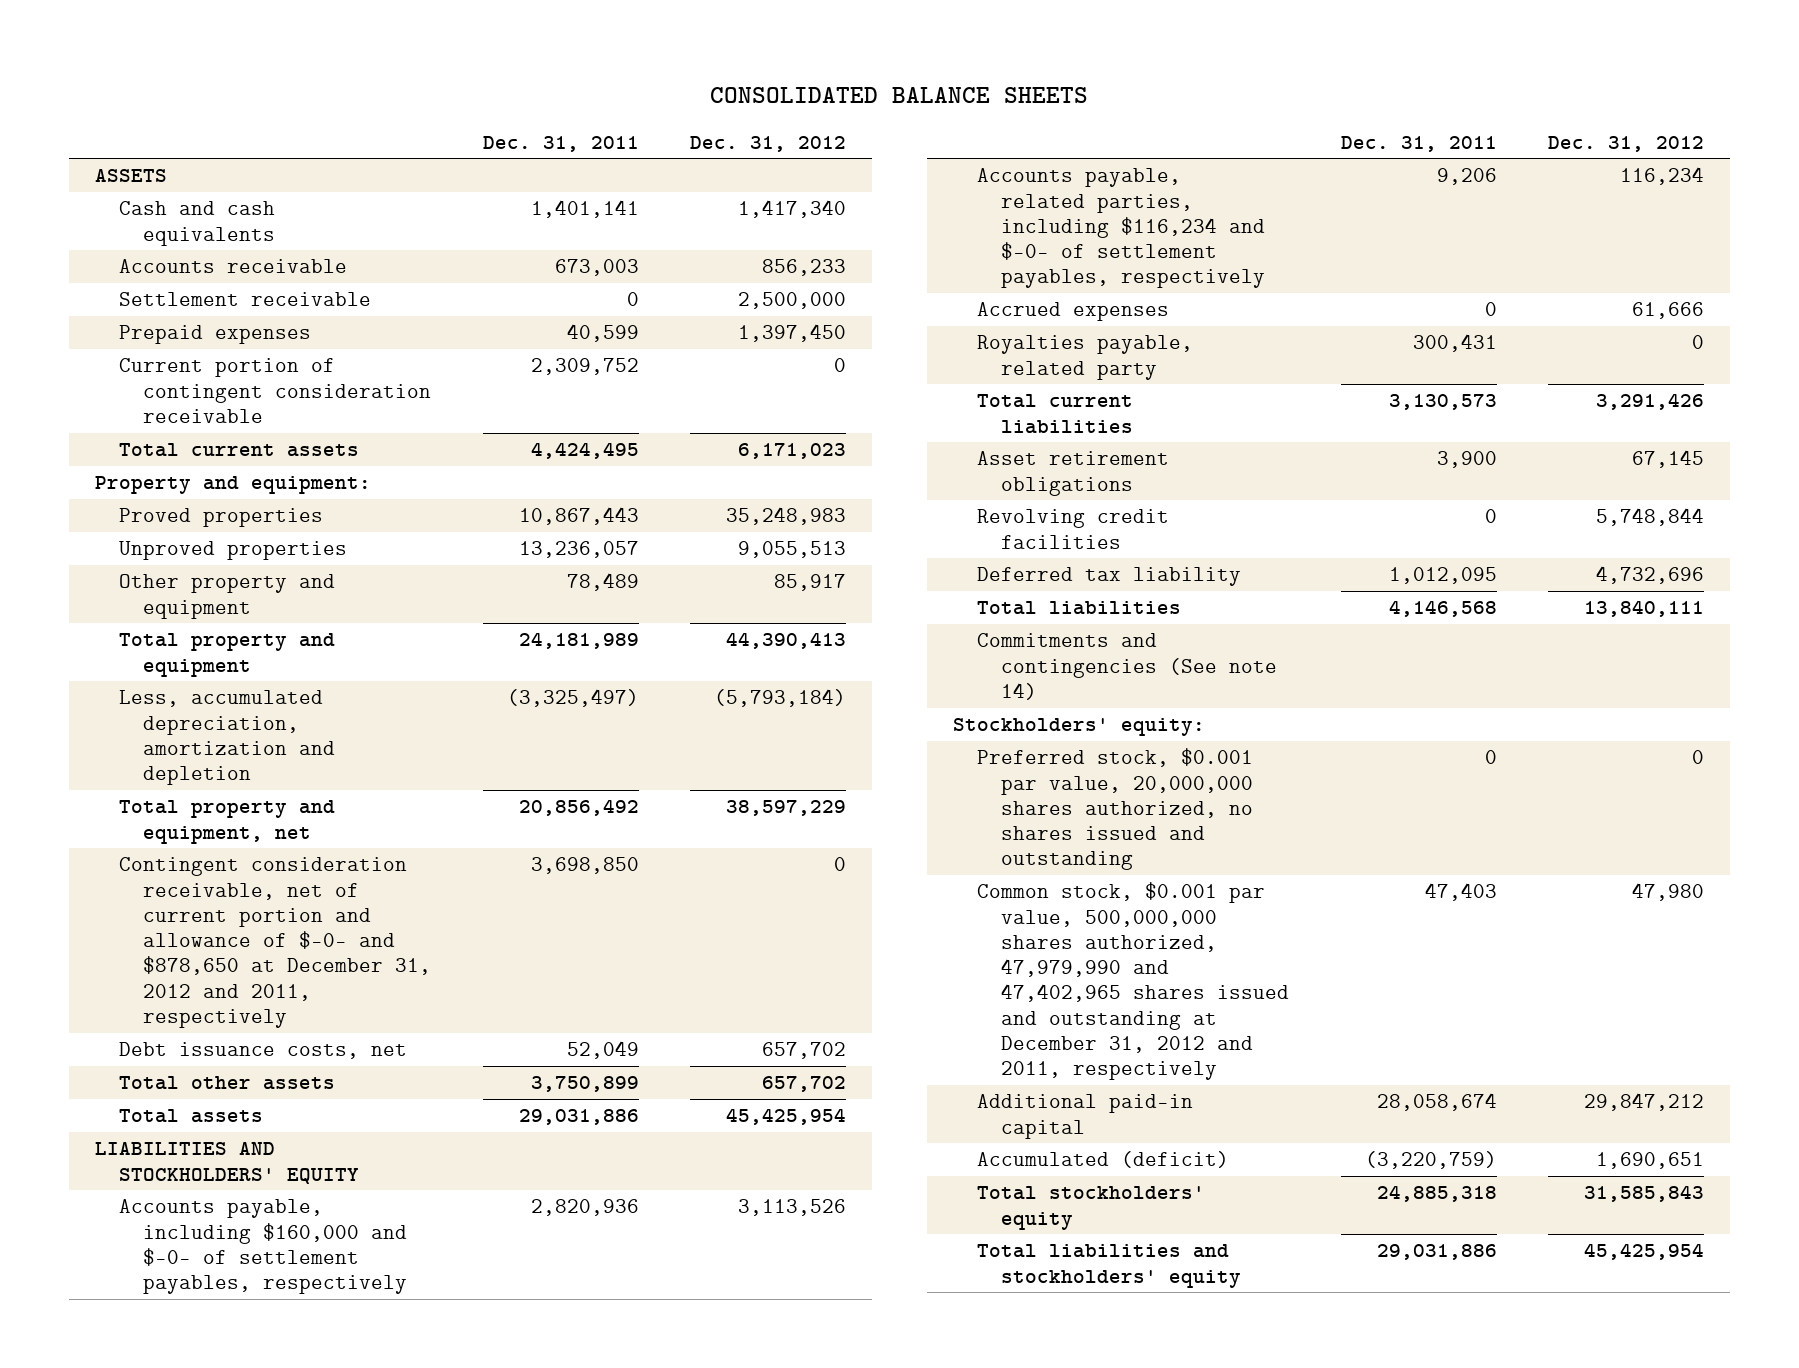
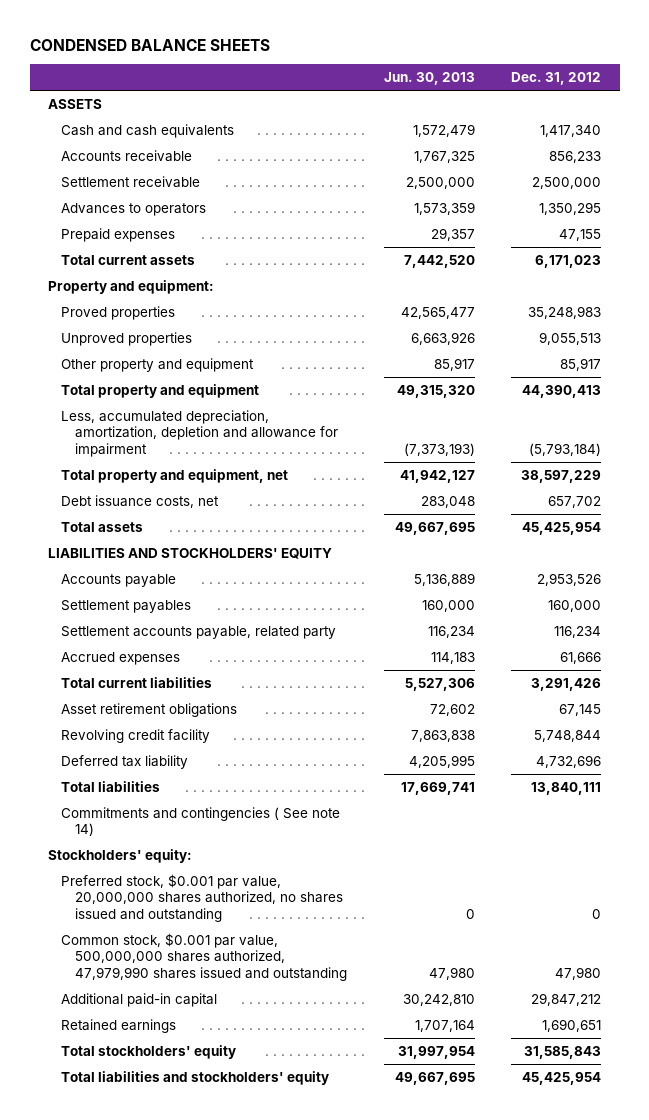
[710,87,1089,104] CONSOLIDATED BALANCE SHEETS -> [29,38,270,51] CONDENSED BALANCE SHEETS
[482,135,639,152] Dec. 31, 2011 -> none
none -> [383,72,475,86] Jun. 30, 2013
[119,358,432,423] Current portion of contingent consideration receivable -> none
none -> [61,202,207,216] Advances to operators
[738,324,847,343] 1,397,450 -> [559,228,602,241] 47,155
[119,690,336,786] Less, accumulated depreciation, amortization and depletion -> [61,409,338,457] Less, accumulated depreciation, amortization, depletion and allowance for impairment
[119,857,432,1029] Contingent consideration receivable, net of current portion and allowance of $-0- and $878,650 at December 31, 2012 and 2011, respectively -> none
[119,1076,336,1091] Total other assets -> none
[119,1199,408,1295] Accounts payable, including $160,000 and $-0- of settlement payables, respectively -> none
none -> [61,573,177,587] Accounts payable
none -> [61,599,192,613] Settlement payables
[976,168,1266,289] Accounts payable, related parties, including $116,234 and $-0- of settlement payables, respectively -> [61,625,337,639] Settlement accounts payable, related party
[976,335,1193,380] Royalties payable, related party -> none
[976,509,1169,549] Revolving credit facilities -> [61,728,211,743] Revolving credit facility
[976,633,1278,700] Commitments and contingencies (See note 14) -> [61,806,341,837] Commitments and contingencies ( See note 14)
[976,882,1290,1081] Common stock, $0.001 par value, 500,000,000 shares authorized, 47,979,990 and 47,402,965 shares issued and outstanding at December 31, 2012 and 2011, respectively -> [61,932,347,981] Common stock, $0.001 par value, 500,000,000 shares authorized, 47,979,990 shares issued and outstanding
[976,1151,1229,1169] Accumulated (deficit) -> [61,1018,177,1033] Retained earnings

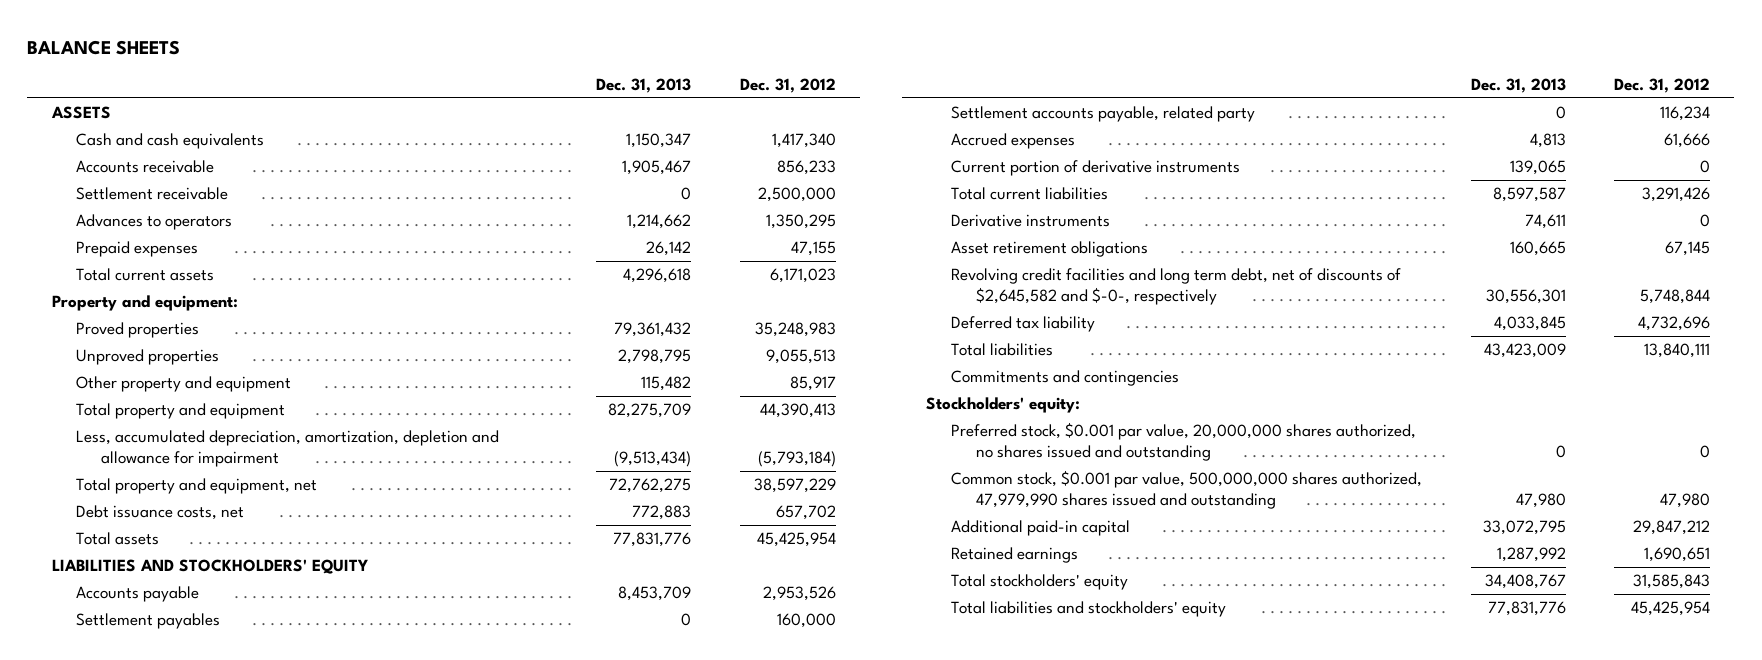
[29,38,270,51] CONDENSED BALANCE SHEETS -> [27,39,181,55] BALANCE SHEETS
[383,72,475,86] Jun. 30, 2013 -> none
none -> [596,77,692,93] Dec. 31, 2013
none -> [950,160,1240,177] Current portion of derivative instruments
none -> [950,214,1110,228] Derivative instruments
[61,728,211,743] Revolving credit facility -> [950,268,1401,305] Revolving credit facilities and long term debt, net of discounts of $2,645,582 and $-0-, respectively
[61,806,341,837] Commitments and contingencies ( See note 14) -> [950,370,1179,387] Commitments and contingencies

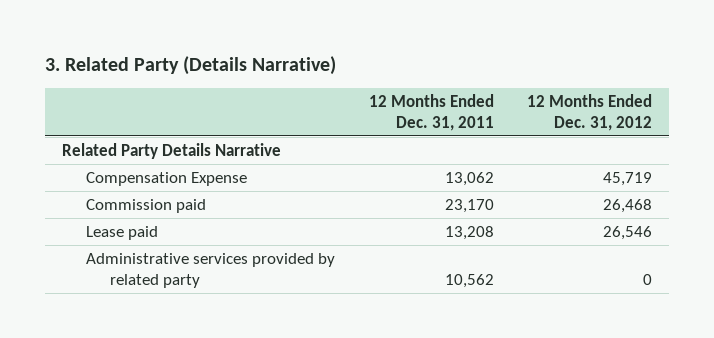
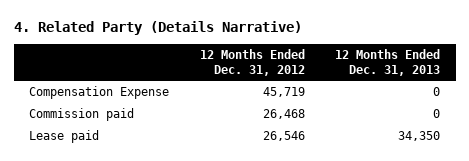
[45,56,337,76] 3. Related Party (Details Narrative) -> [13,20,302,35] 4. Related Party (Details Narrative)
[368,94,494,131] 12 Months Ended Dec. 31, 2011 -> none
none -> [335,49,441,76] 12 Months Ended Dec. 31, 2013
[61,143,281,160] Related Party Details Narrative -> none
[86,253,336,288] Administrative services provided by related party -> none

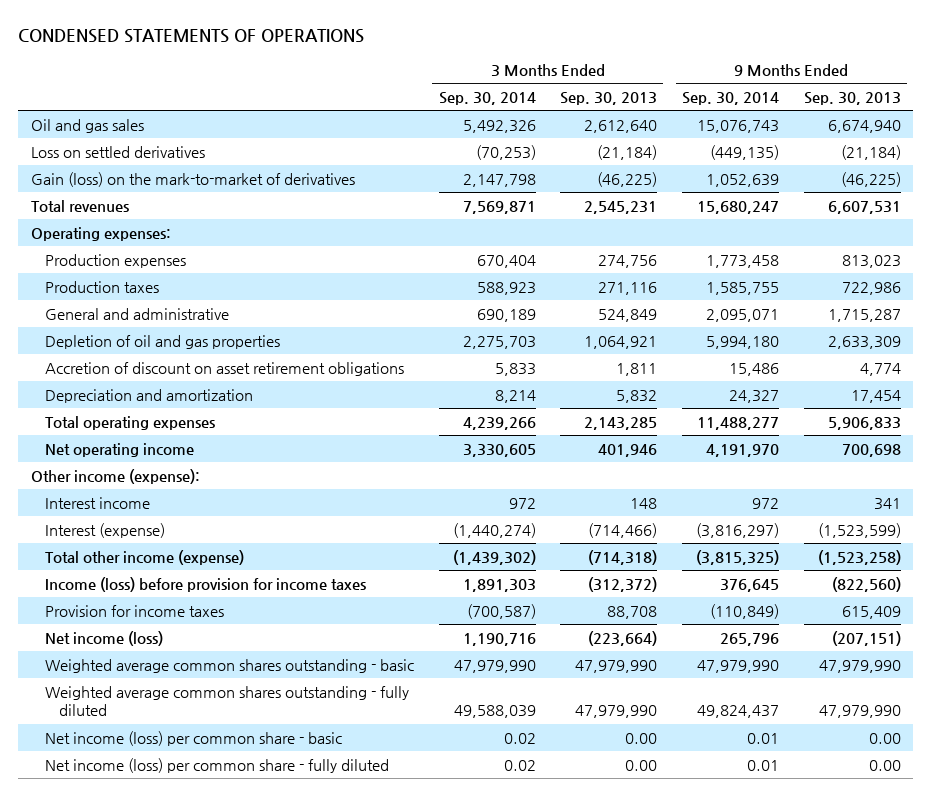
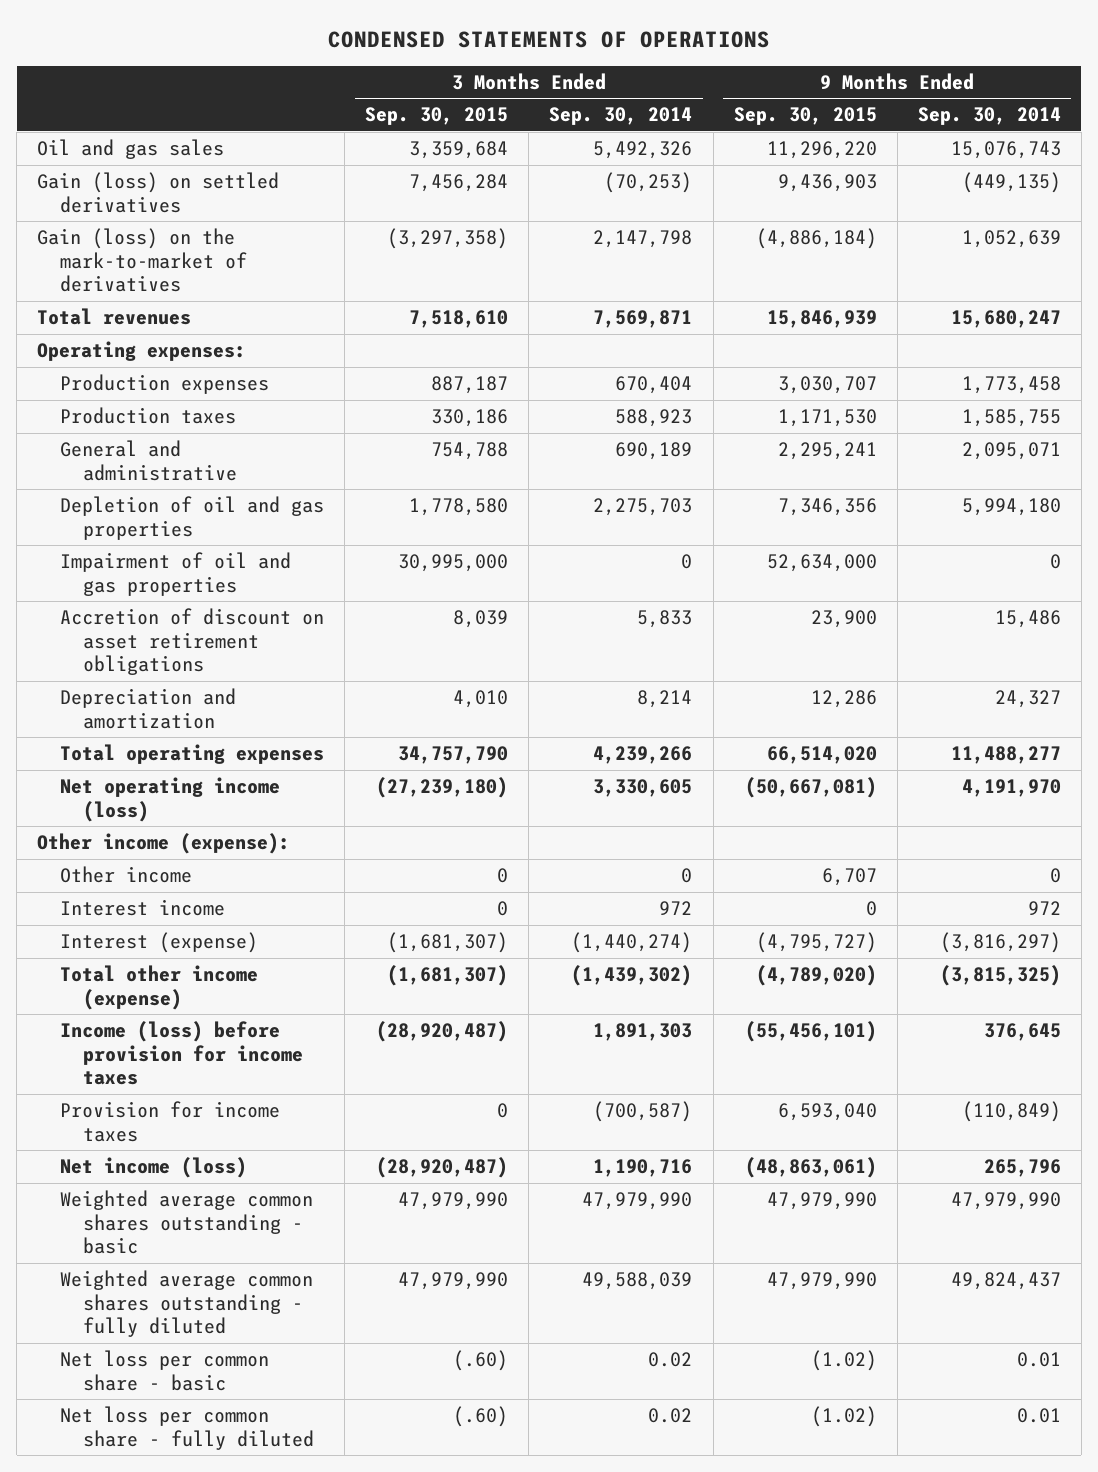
[560,91,658,105] Sep. 30, 2013 -> none
[803,91,901,105] Sep. 30, 2013 -> none
none -> [365,107,509,126] Sep. 30, 2015
none -> [733,107,877,126] Sep. 30, 2015
[30,145,205,158] Loss on settled derivatives -> [37,172,280,213] Gain (loss) on settled derivatives
none -> [60,552,292,596] Impairment of oil and gas properties
[44,442,194,457] Net operating income -> [60,777,281,822] Net operating income (loss)
none -> [60,866,193,884] Other income
[44,730,342,746] Net income (loss) per common share - basic -> [60,1350,270,1391] Net loss per common share - basic
[44,757,389,773] Net income (loss) per common share - fully diluted -> [60,1406,314,1450] Net loss per common share - fully diluted

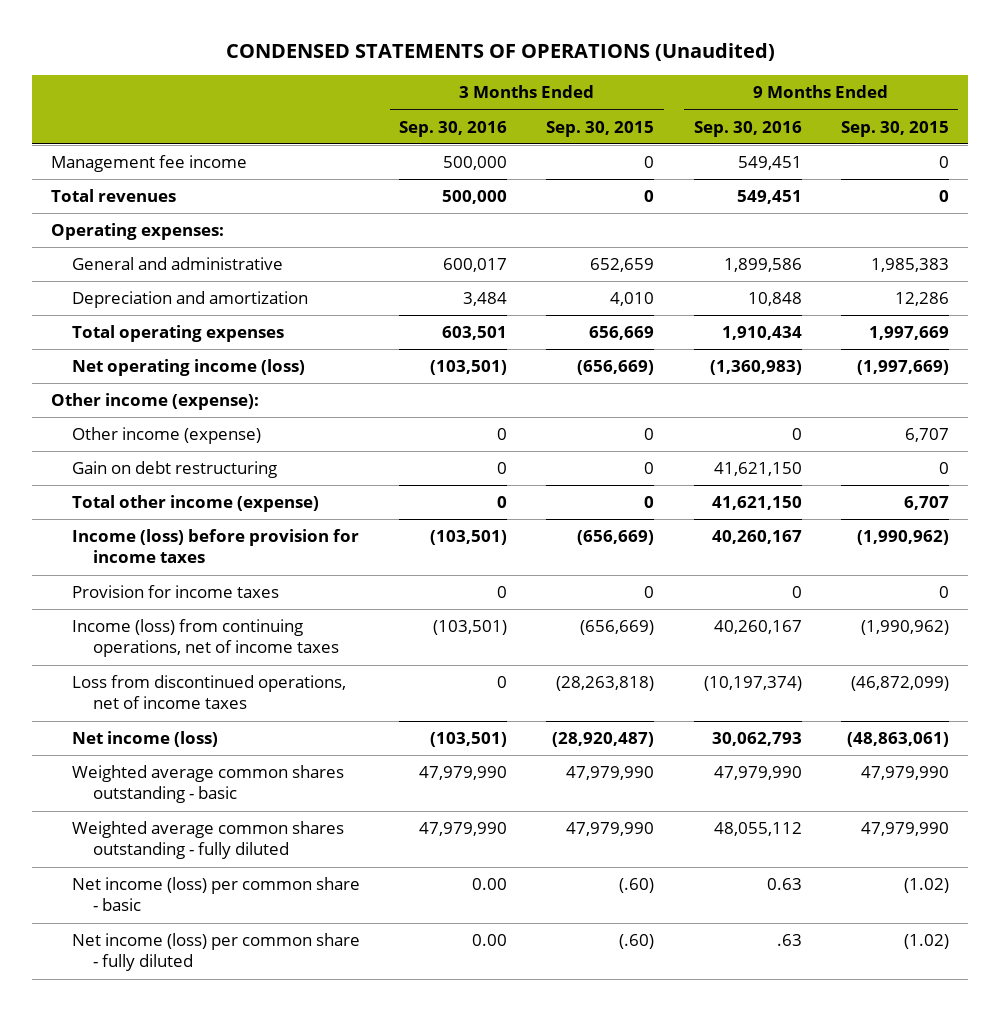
[328,30,771,48] CONDENSED STATEMENTS OF OPERATIONS -> [225,43,775,62] CONDENSED STATEMENTS OF OPERATIONS (Unaudited)
[549,107,693,126] Sep. 30, 2014 -> none
[917,107,1061,126] Sep. 30, 2014 -> none
none -> [399,120,508,137] Sep. 30, 2016
none -> [693,120,802,137] Sep. 30, 2016
[37,139,225,160] Oil and gas sales -> none
[37,172,280,213] Gain (loss) on settled derivatives -> none
[37,228,248,293] Gain (loss) on the mark-to-market of derivatives -> none
none -> [51,155,248,173] Management fee income
[409,310,509,329] 7,518,610 -> [644,190,655,203] 0
[766,310,877,329] 15,846,939 -> [938,190,949,203] 0
[60,374,270,395] Production expenses -> none
[60,407,237,425] Production taxes -> none
[60,496,325,540] Depletion of oil and gas properties -> none
[60,552,292,596] Impairment of oil and gas properties -> none
[60,608,325,676] Accretion of discount on asset retirement obligations -> none
[431,442,509,461] 754,788 -> [590,258,655,273] 652,659
[777,442,877,461] 2,295,241 -> [870,258,949,273] 1,985,383
[398,746,509,765] 34,757,790 -> [589,326,655,341] 656,669
[766,746,877,765] 66,514,020 -> [868,326,949,341] 1,997,669
[376,777,509,799] (27,239,180) -> [577,360,655,376] (656,669)
[744,777,877,799] (50,667,081) -> [856,360,949,376] (1,997,669)
[60,899,226,917] Interest income -> none
[60,932,259,954] Interest (expense) -> none
[60,866,193,884] Other income -> [72,427,262,445] Other income (expense)
none -> [72,461,278,479] Gain on debt restructuring
[387,965,509,987] (1,681,307) -> [644,496,655,509] 0
[755,965,877,987] (4,789,020) -> [903,496,949,511] 6,707
[376,1021,509,1043] (28,920,487) -> [577,530,655,546] (656,669)
[744,1021,877,1043] (55,456,101) -> [856,530,949,546] (1,990,962)
[777,1103,877,1122] 6,593,040 -> [938,586,949,599] 0
none -> [72,619,340,658] Income (loss) from continuing operations, net of income taxes
none -> [72,675,347,710] Loss from discontinued operations, net of income taxes
[60,1350,270,1391] Net loss per common share - basic -> [72,877,361,912] Net income (loss) per common share - basic
[60,1406,314,1450] Net loss per common share - fully diluted -> [72,933,361,972] Net income (loss) per common share - fully diluted

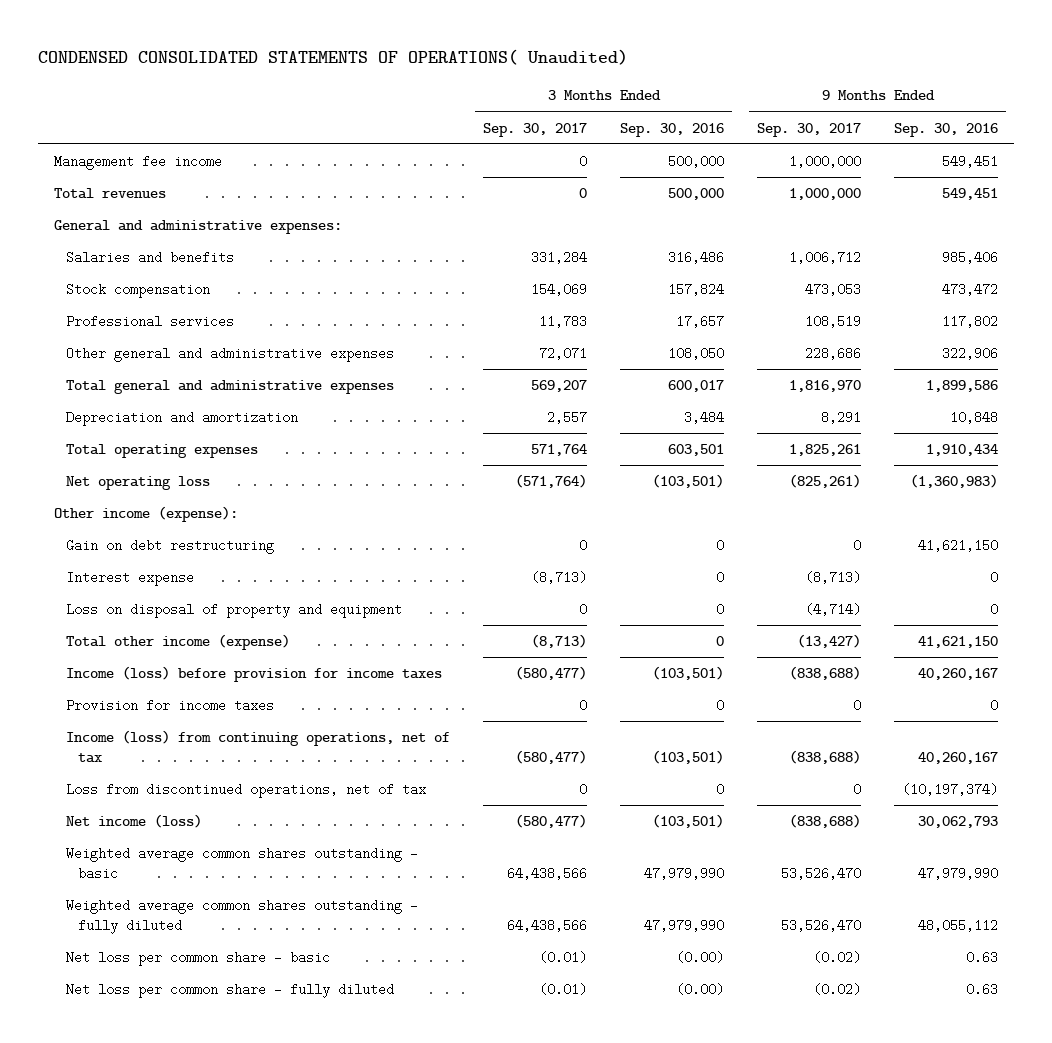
[225,43,775,62] CONDENSED STATEMENTS OF OPERATIONS (Unaudited) -> [37,49,628,66] CONDENSED CONSOLIDATED STATEMENTS OF OPERATIONS( Unaudited)
[546,120,655,137] Sep. 30, 2015 -> none
[840,120,949,137] Sep. 30, 2015 -> none
none -> [483,122,588,137] Sep. 30, 2017
none -> [757,122,862,137] Sep. 30, 2017
[51,223,225,241] Operating expenses: -> none
none -> [54,220,343,235] General and administrative expenses:
none -> [66,251,235,265] Salaries and benefits
none -> [66,283,211,299] Stock compensation
none -> [66,315,235,329] Professional services
none -> [66,347,395,363] Other general and administrative expenses
[72,257,284,271] General and administrative -> [66,380,395,395] Total general and administrative expenses
[72,359,306,377] Net operating income (loss) -> [66,476,211,491] Net operating loss
[72,427,262,445] Other income (expense) -> none
none -> [66,571,195,587] Interest expense
none -> [66,603,403,619] Loss on disposal of property and equipment
[72,619,340,658] Income (loss) from continuing operations, net of income taxes -> [66,730,451,764] Income (loss) from continuing operations, net of tax
[72,675,347,710] Loss from discontinued operations, net of income taxes -> [66,783,427,799] Loss from discontinued operations, net of tax
[72,877,361,912] Net income (loss) per common share - basic -> [66,951,331,967] Net loss per common share - basic
[472,878,508,891] 0.00 -> [676,951,725,965] (0.00)
[72,933,361,972] Net income (loss) per common share - fully diluted -> [66,983,395,999] Net loss per common share - fully diluted
[472,934,508,947] 0.00 -> [676,983,725,997] (0.00)
[776,934,802,947] .63 -> [965,983,998,997] 0.63

